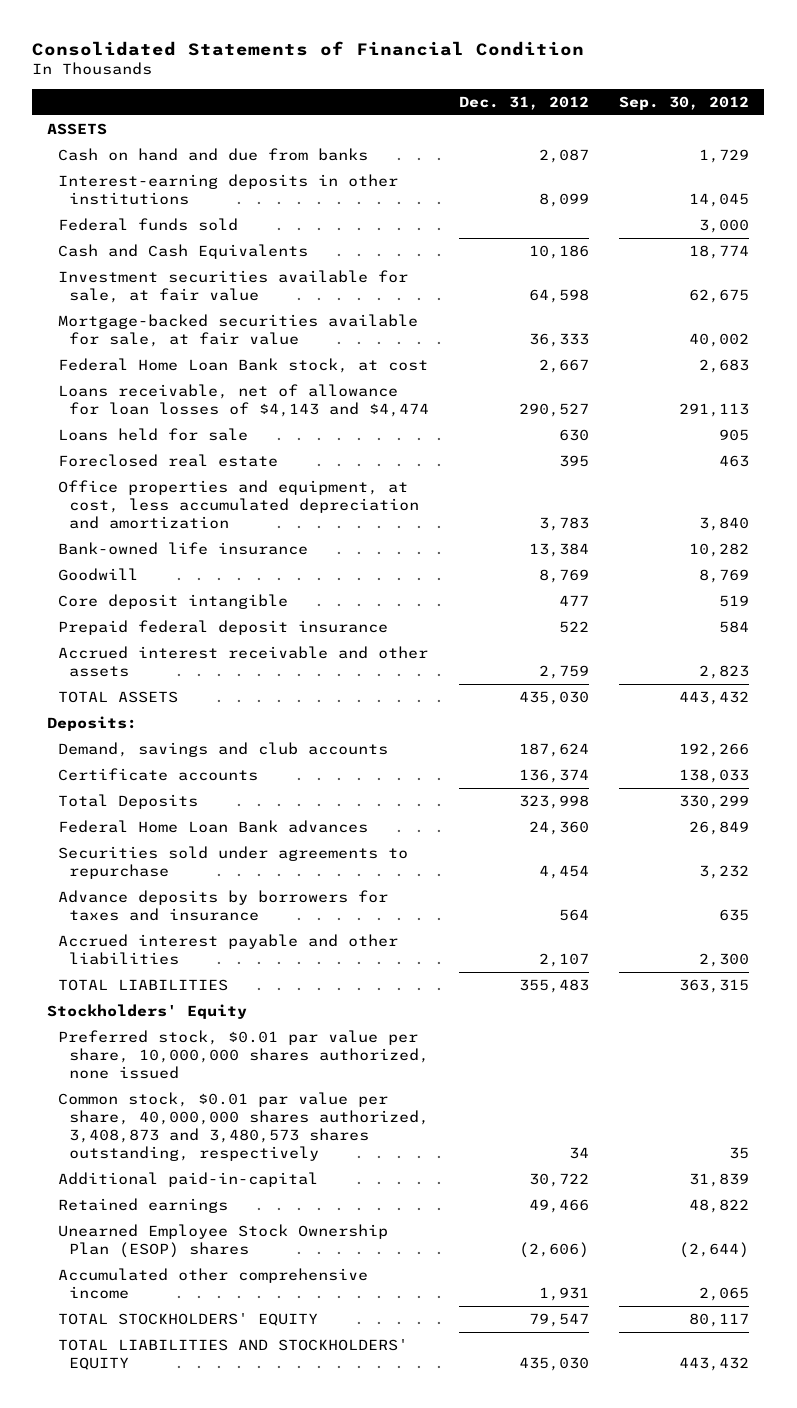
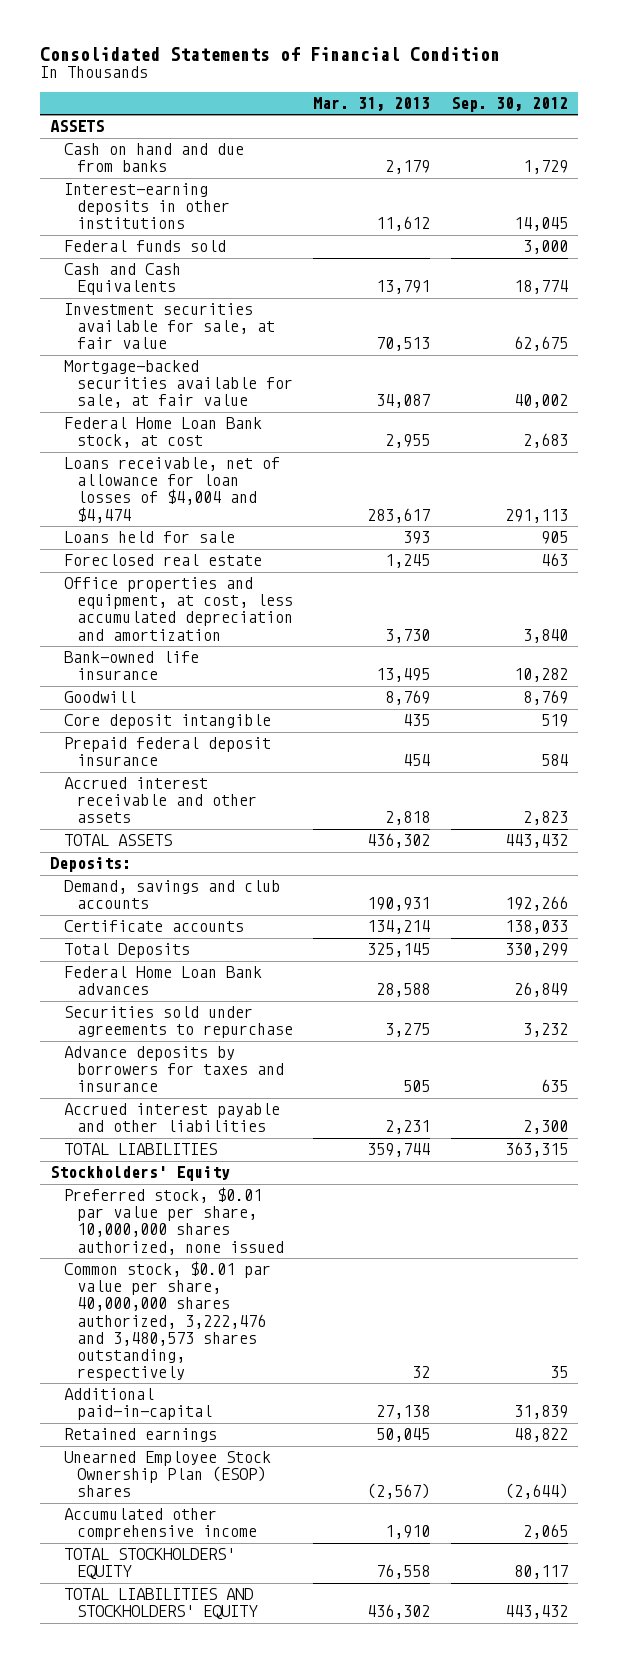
[459,95,590,110] Dec. 31, 2012 -> none
none -> [313,97,431,112] Mar. 31, 2013
[58,384,429,417] Loans receivable, net of allowance for loan losses of $4,143 and $4,474 -> [63,457,280,523] Loans receivable, net of allowance for loan losses of $4,004 and $4,474
[58,1092,429,1161] Common stock, $0.01 par value per share, 40,000,000 shares authorized, 3,408,873 and 3,480,573 shares outstanding, respectively -> [63,1261,271,1381] Common stock, $0.01 par value per share, 40,000,000 shares authorized, 3,222,476 and 3,480,573 shares outstanding, respectively

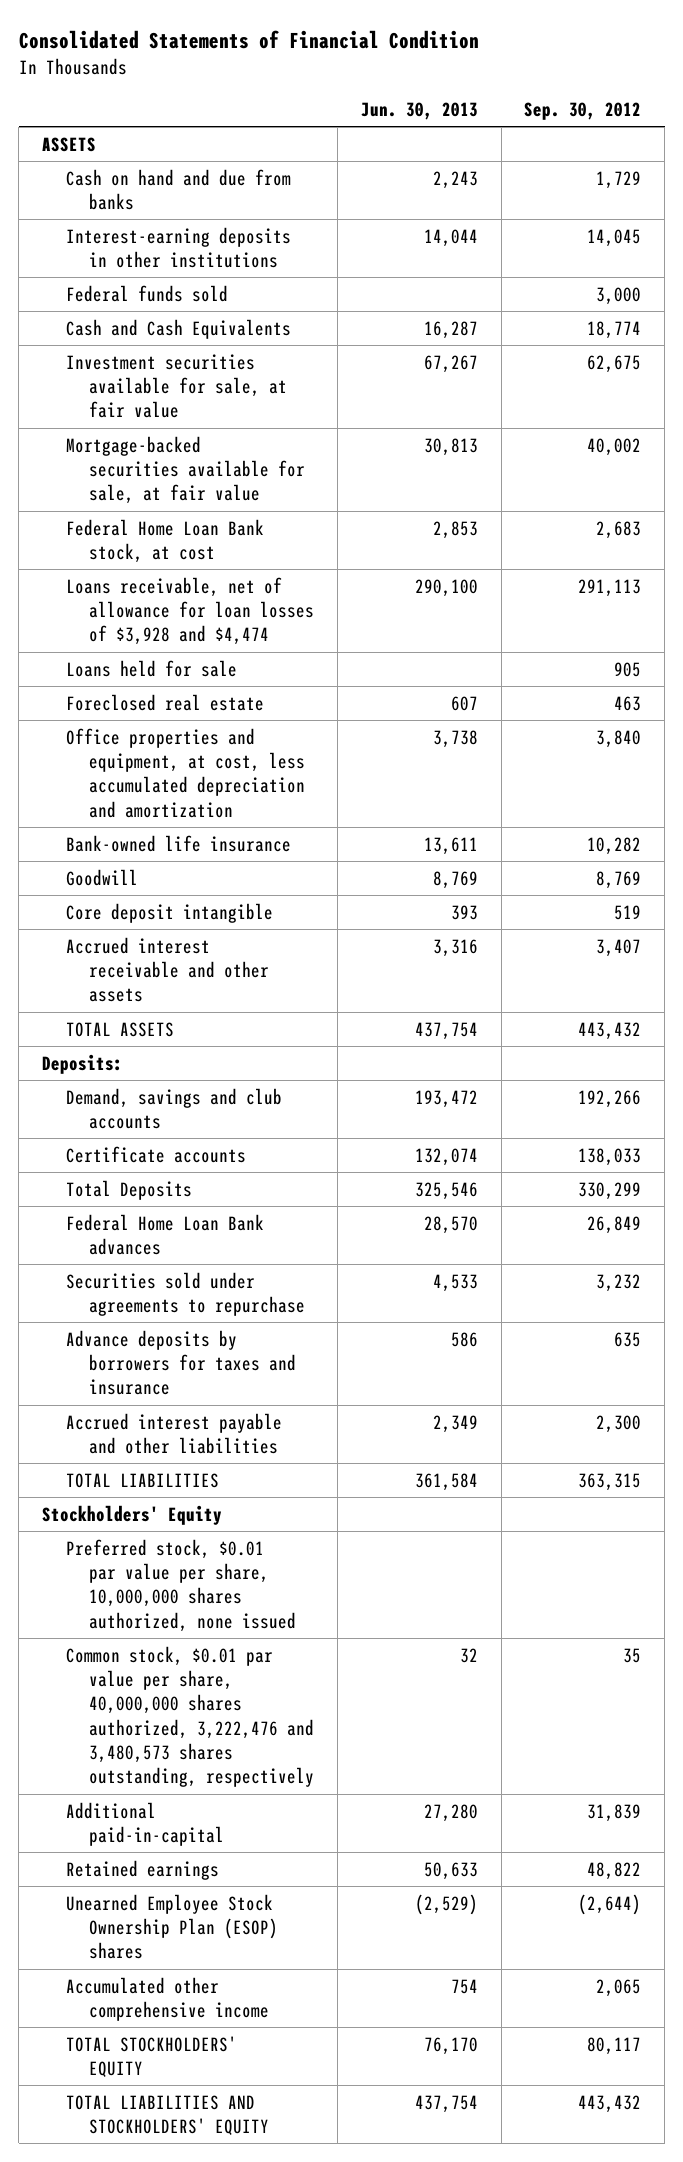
[313,97,431,112] Mar. 31, 2013 -> none
none -> [360,102,478,121] Jun. 30, 2013
[63,457,280,523] Loans receivable, net of allowance for loan losses of $4,004 and $4,474 -> [65,576,315,646] Loans receivable, net of allowance for loan losses of $3,928 and $4,474
[63,737,271,767] Prepaid federal deposit insurance -> none
[522,811,568,826] 2,823 -> [596,938,642,957] 3,407

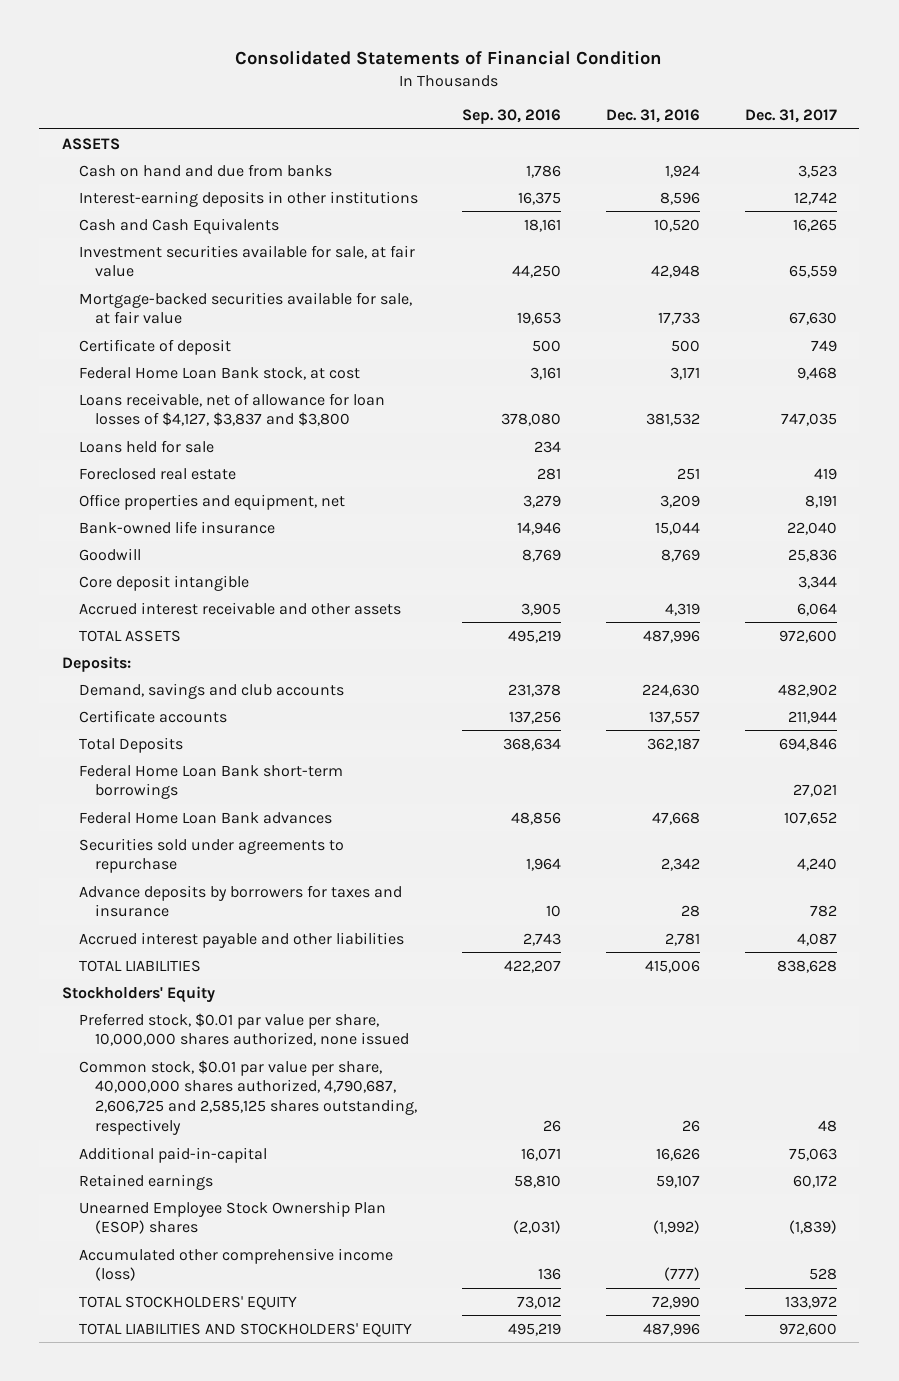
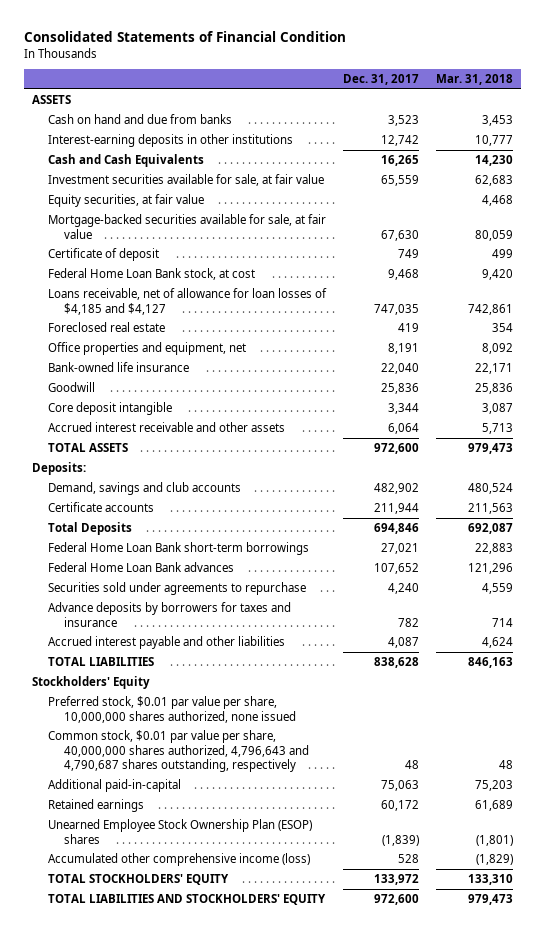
[462,109,562,125] Sep. 30, 2016 -> none
[606,109,701,124] Dec. 31, 2016 -> none
none -> [435,74,513,86] Mar. 31, 2018
none -> [48,194,205,208] Equity securities, at fair value
[78,439,214,453] Loans held for sale -> none
[78,392,385,427] Loans receivable, net of allowance for loan losses of $4,127, $3,837 and $3,800 -> [48,288,328,315] Loans receivable, net of allowance for loan losses of $4,185 and $4,127
[78,1059,418,1135] Common stock, $0.01 par value per share, 40,000,000 shares authorized, 4,790,687, 2,606,725 and 2,585,125 shares outstanding, respectively -> [48,730,310,773] Common stock, $0.01 par value per share, 40,000,000 shares authorized, 4,796,643 and 4,790,687 shares outstanding, respectively

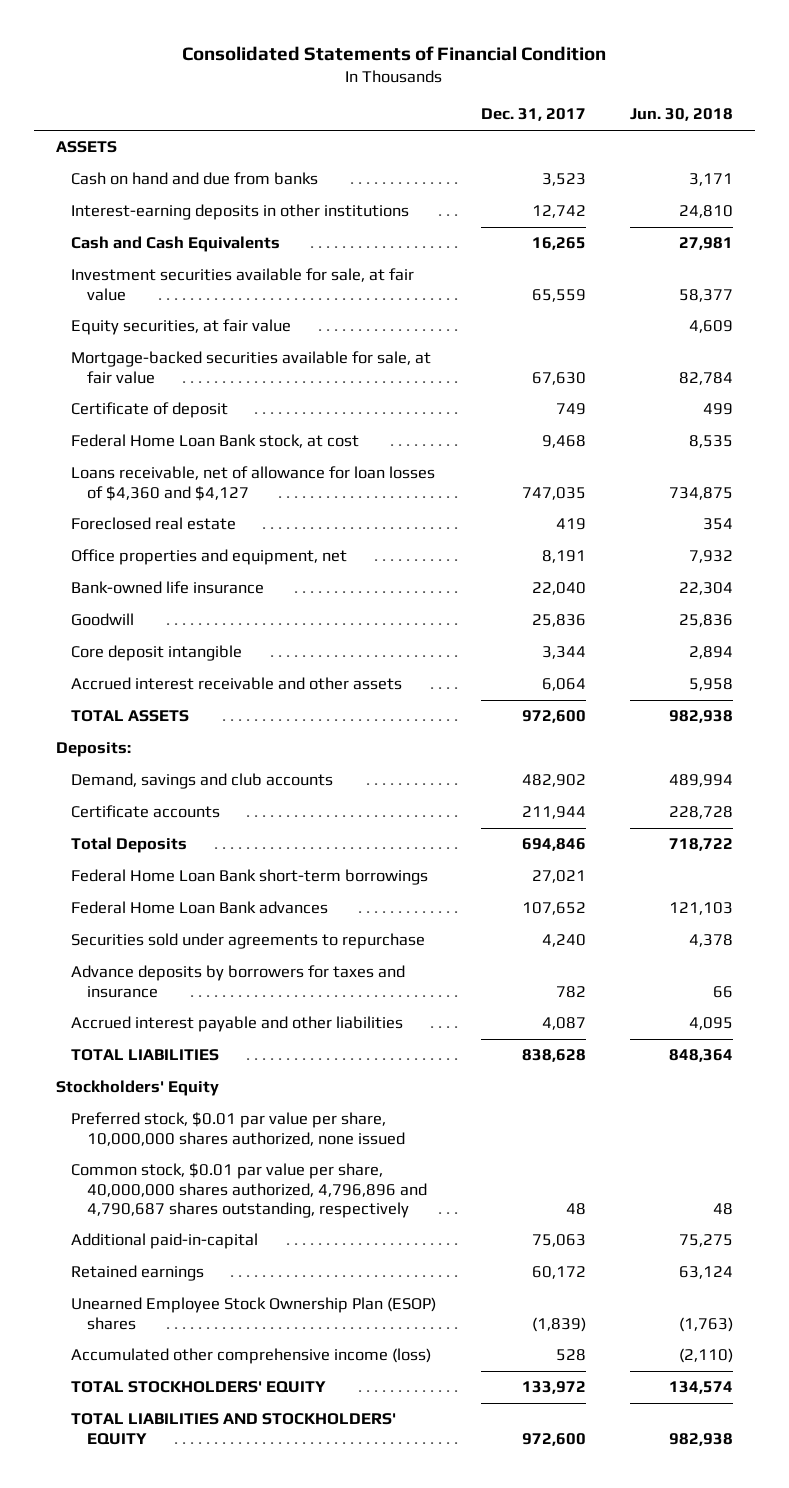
[435,74,513,86] Mar. 31, 2018 -> none
none -> [629,108,733,122] Jun. 30, 2018
[48,288,328,315] Loans receivable, net of allowance for loan losses of $4,185 and $4,127 -> [71,466,436,501] Loans receivable, net of allowance for loan losses of $4,360 and $4,127
[48,730,310,773] Common stock, $0.01 par value per share, 40,000,000 shares authorized, 4,796,643 and 4,790,687 shares outstanding, respectively -> [71,1163,427,1218] Common stock, $0.01 par value per share, 40,000,000 shares authorized, 4,796,896 and 4,790,687 shares outstanding, respectively

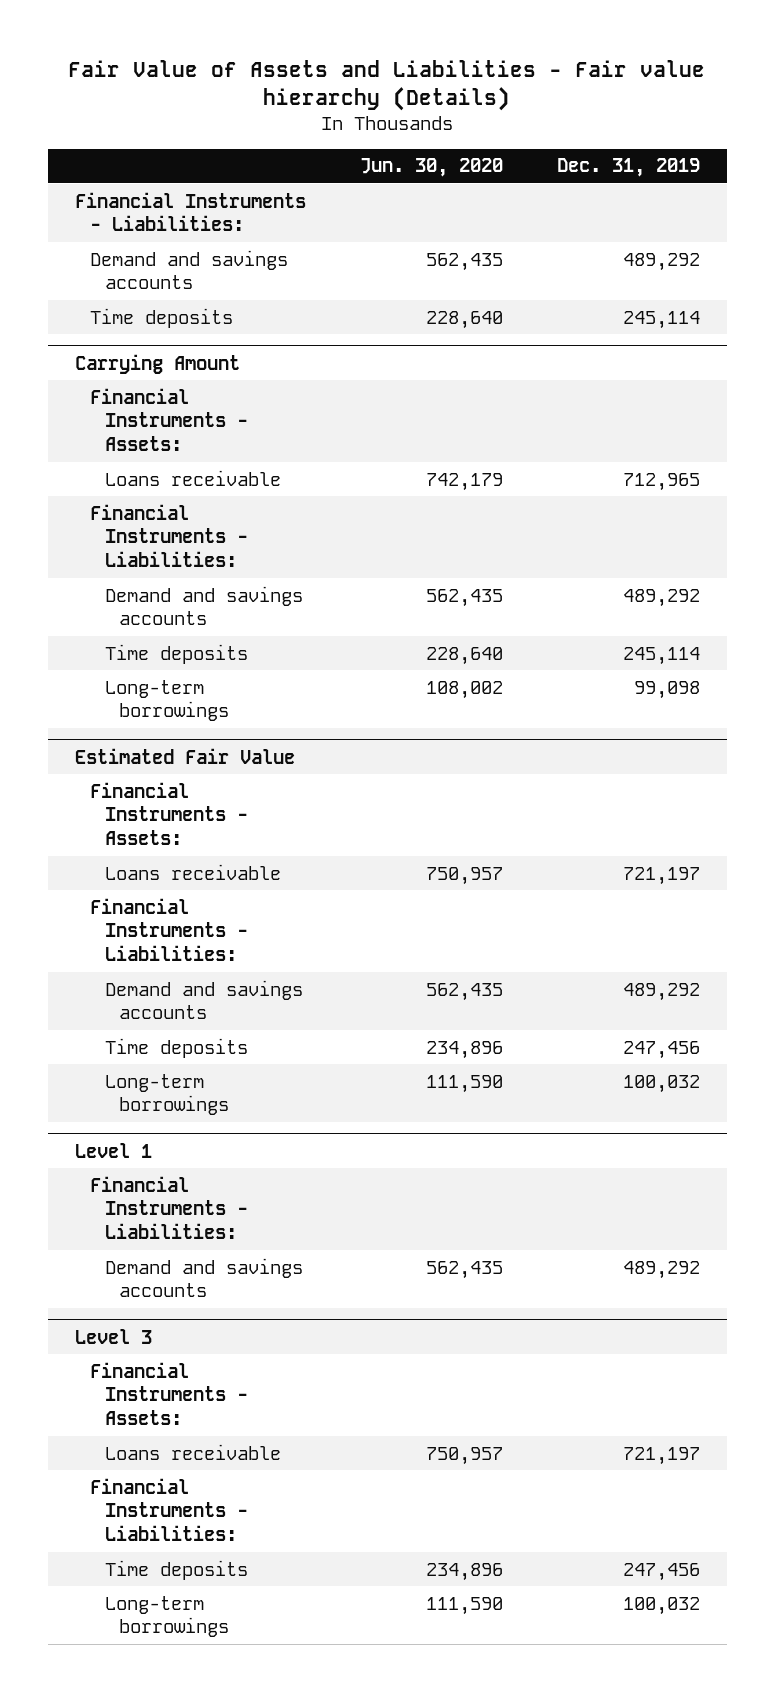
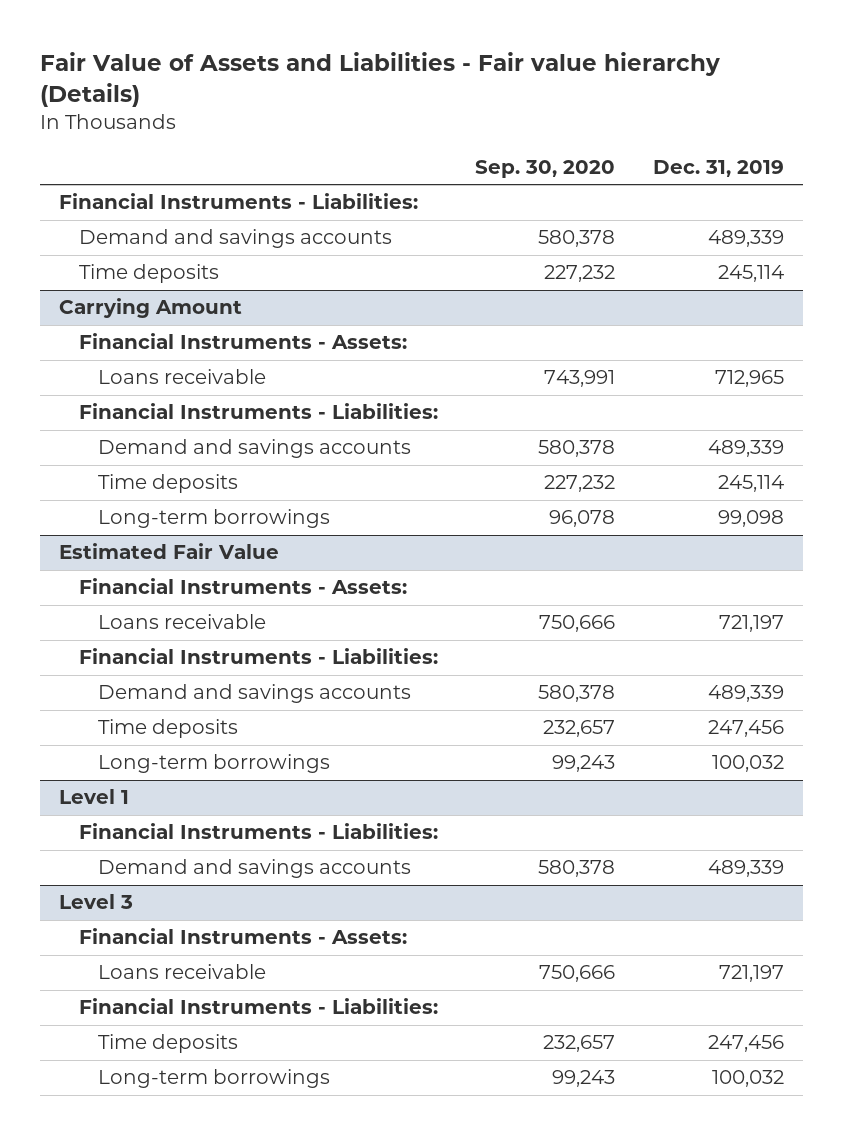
[359,158,503,178] Jun. 30, 2020 -> none
none -> [475,159,616,178] Sep. 30, 2020
[622,252,700,271] 489,292 -> [708,230,785,248] 489,339
[622,588,700,607] 489,292 -> [708,440,785,458] 489,339
[622,982,700,1001] 489,292 -> [708,685,785,703] 489,339
[622,1260,700,1279] 489,292 -> [708,860,785,878] 489,339

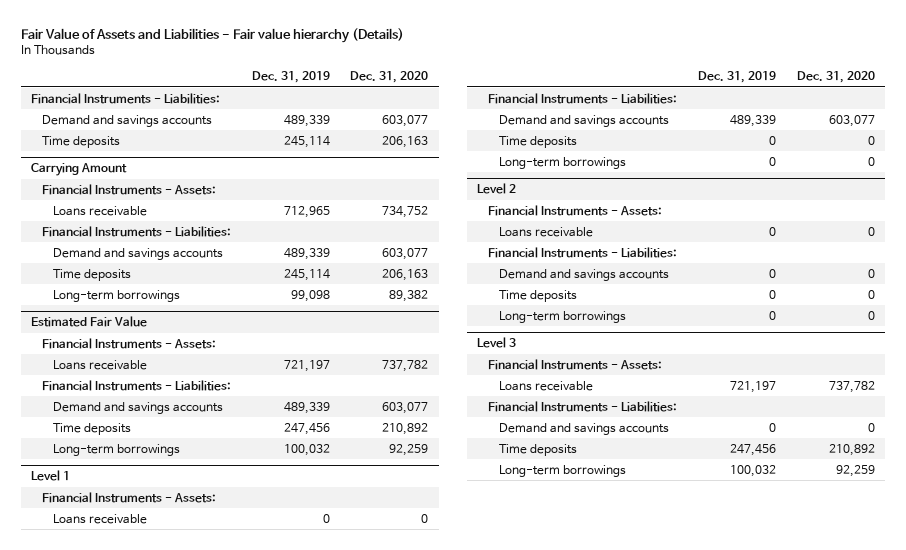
[475,159,616,178] Sep. 30, 2020 -> none
none -> [350,71,429,84] Dec. 31, 2020
none -> [42,491,217,503] Financial Instruments - Assets:
none -> [52,513,147,524] Loans receivable
none -> [499,135,578,148] Time deposits
none -> [499,156,627,169] Long-term borrowings
none -> [477,183,517,195] Level 2
none -> [488,204,663,216] Financial Instruments - Assets:
none -> [499,226,594,237] Loans receivable
none -> [488,246,678,258] Financial Instruments - Liabilities:
none -> [499,268,670,281] Demand and savings accounts
none -> [499,289,578,302] Time deposits
none -> [499,310,627,323] Long-term borrowings
none -> [499,422,670,435] Demand and savings accounts

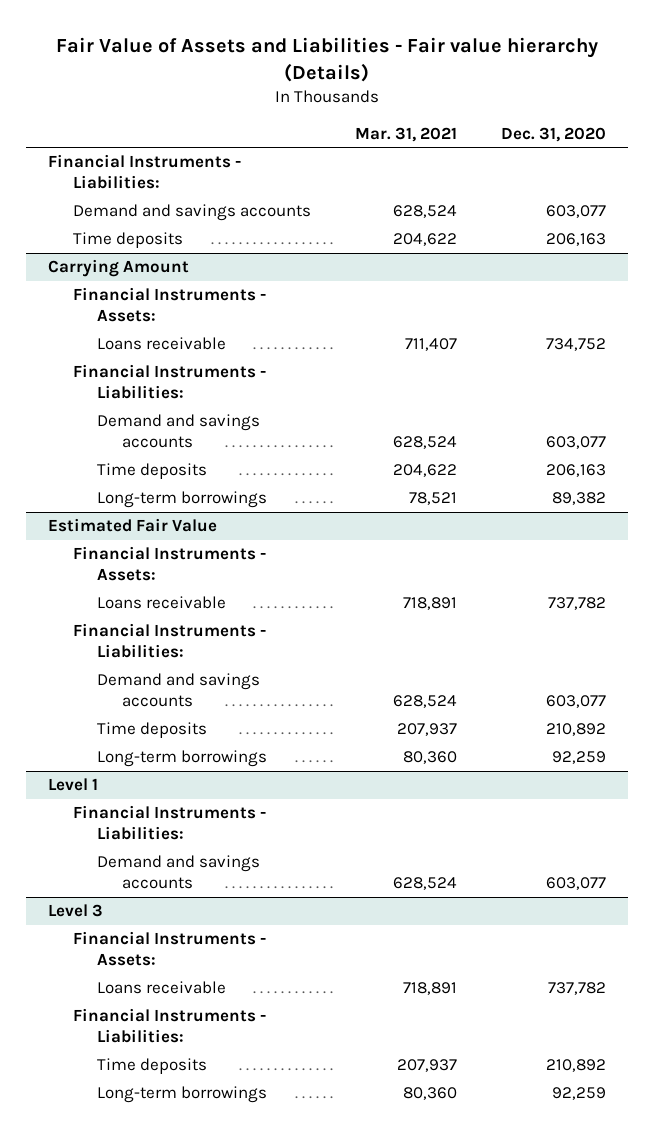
[251,71,330,84] Dec. 31, 2019 -> none
none -> [354,126,457,142] Mar. 31, 2021
[42,491,217,503] Financial Instruments - Assets: -> none
[52,513,147,524] Loans receivable -> none
[499,135,578,148] Time deposits -> none
[499,156,627,169] Long-term borrowings -> none
[477,183,517,195] Level 2 -> none
[488,204,663,216] Financial Instruments - Assets: -> none
[499,226,594,237] Loans receivable -> none
[488,246,678,258] Financial Instruments - Liabilities: -> none
[499,268,670,281] Demand and savings accounts -> none
[499,289,578,302] Time deposits -> none
[499,310,627,323] Long-term borrowings -> none
[499,422,670,435] Demand and savings accounts -> none

